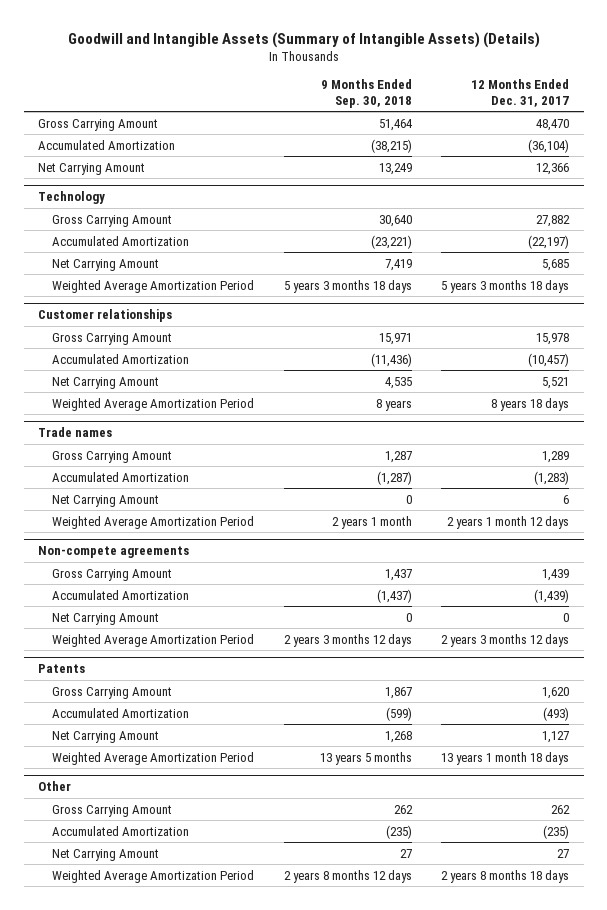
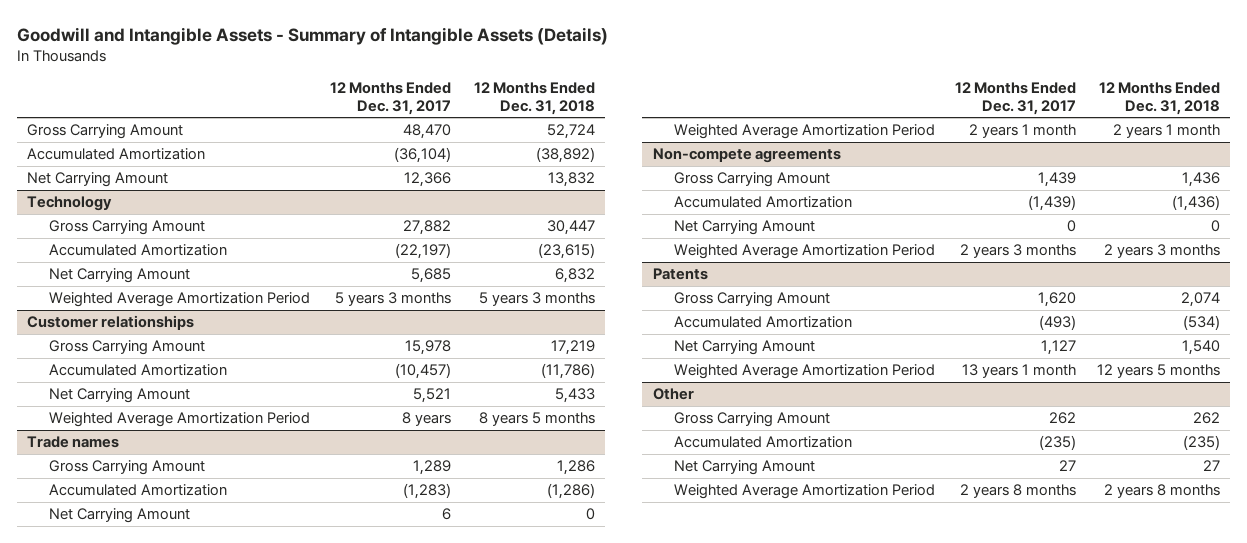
[67,31,540,48] Goodwill and Intangible Assets (Summary of Intangible Assets) (Details) -> [17,26,609,45] Goodwill and Intangible Assets - Summary of Intangible Assets (Details)
[320,79,412,108] 9 Months Ended Sep. 30, 2018 -> none
none -> [473,82,595,115] 12 Months Ended Dec. 31, 2018
[441,279,570,293] 5 years 3 months 18 days -> [335,292,452,307] 5 years 3 months
[491,397,570,411] 8 years 18 days -> [402,412,452,427] 8 years
[447,515,570,529] 2 years 1 month 12 days -> [969,124,1077,139] 2 years 1 month
[441,633,570,647] 2 years 3 months 12 days -> [960,244,1077,259] 2 years 3 months
[441,751,570,765] 13 years 1 month 18 days -> [962,364,1077,379] 13 years 1 month
[441,869,570,883] 2 years 8 months 18 days -> [960,484,1077,499] 2 years 8 months

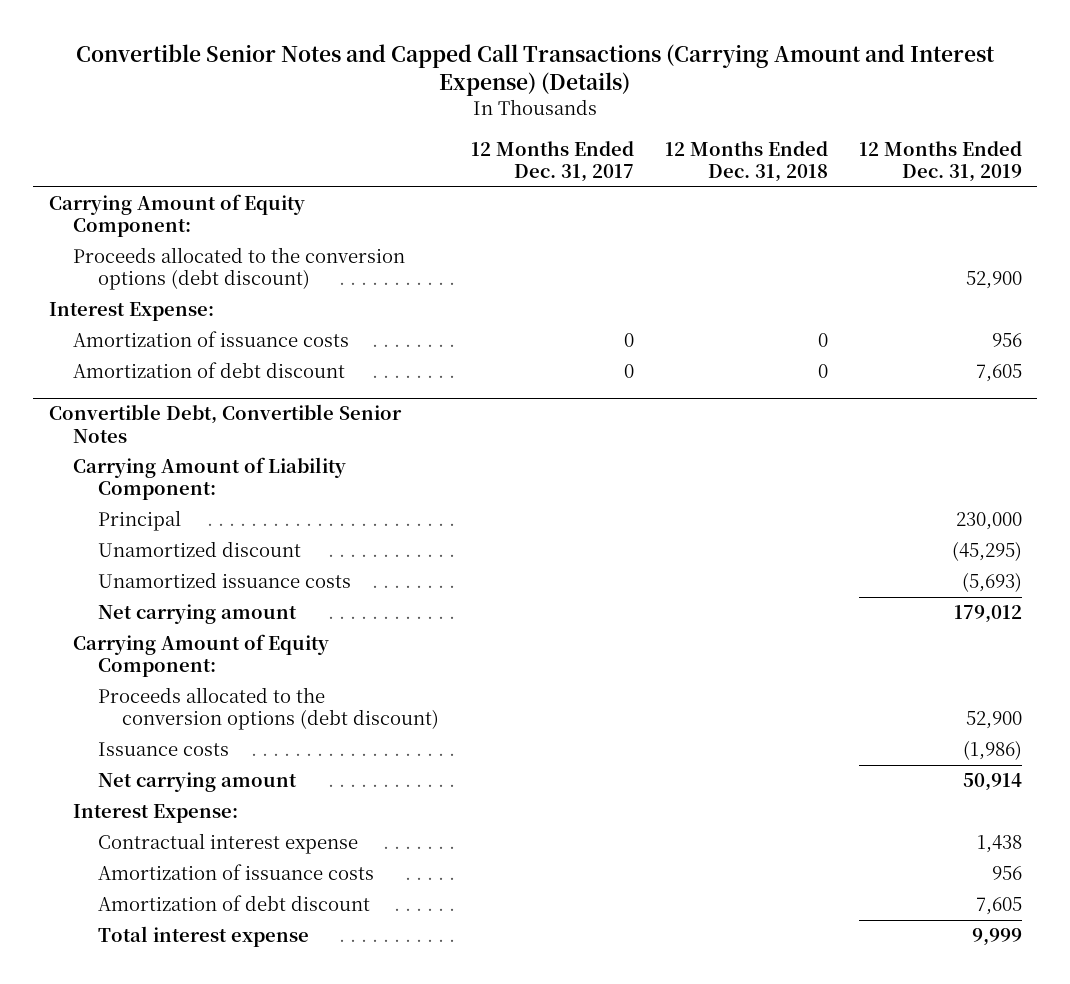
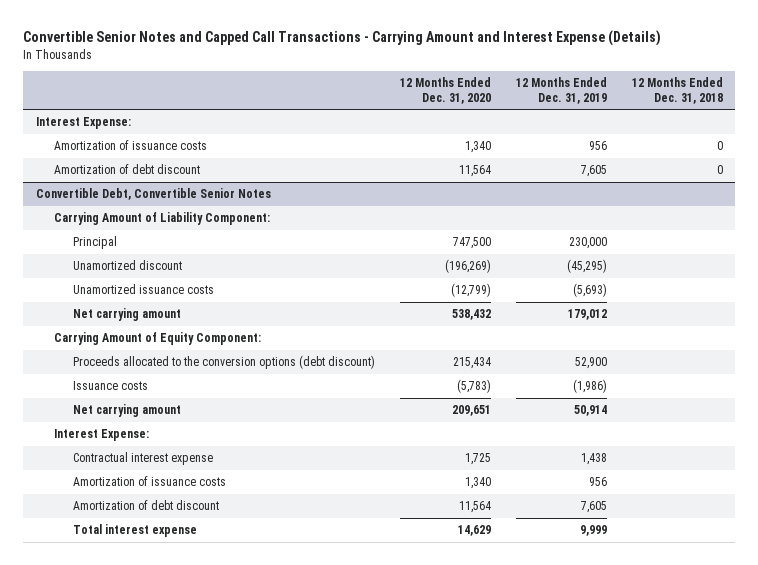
[76,43,996,97] Convertible Senior Notes and Capped Call Transactions (Carrying Amount and Interest Expense) (Details) -> [23,30,662,47] Convertible Senior Notes and Capped Call Transactions - Carrying Amount and Interest Expense (Details)
[470,140,634,183] 12 Months Ended Dec. 31, 2017 -> none
none -> [399,77,491,104] 12 Months Ended Dec. 31, 2020
[48,194,305,238] Carrying Amount of Equity Component: -> none
[73,247,406,291] Proceeds allocated to the conversion options (debt discount) -> none

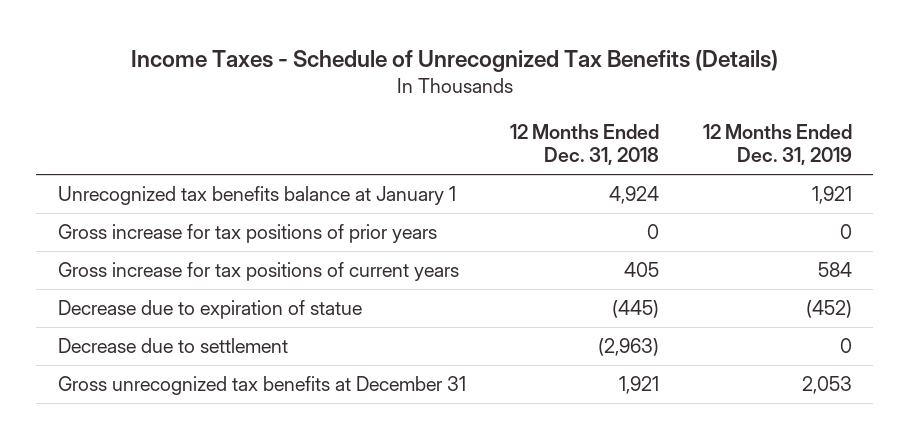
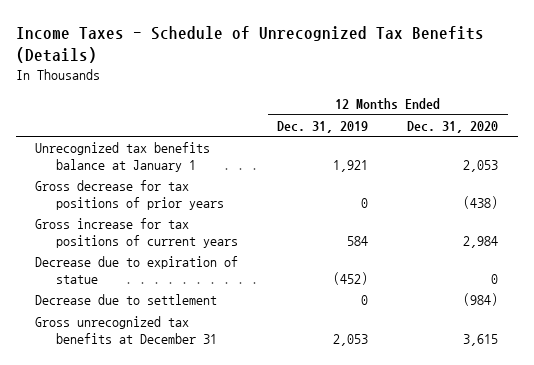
[509,123,659,166] 12 Months Ended Dec. 31, 2018 -> none
none -> [407,120,499,133] Dec. 31, 2020
[58,224,438,244] Gross increase for tax positions of prior years -> [35,180,225,210] Gross decrease for tax positions of prior years

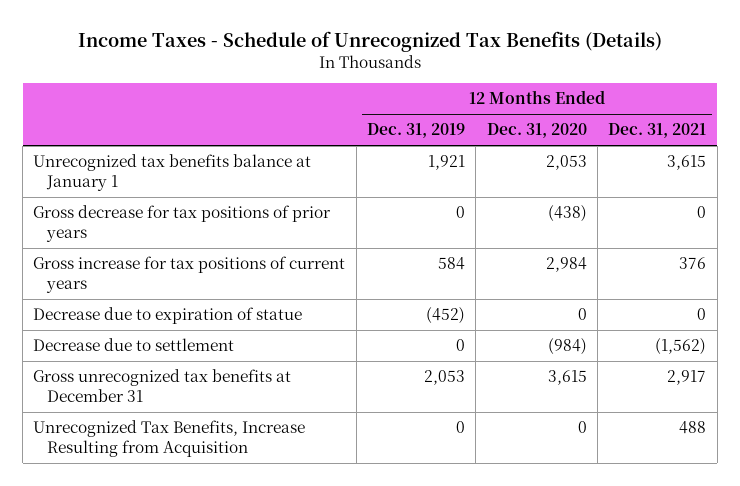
none -> [608,123,707,139] Dec. 31, 2021
none -> [33,420,306,458] Unrecognized Tax Benefits, Increase Resulting from Acquisition

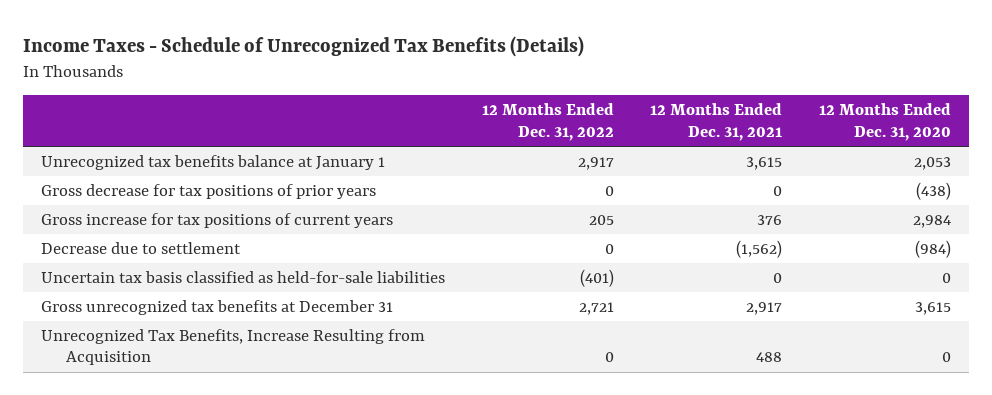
[367,123,466,139] Dec. 31, 2019 -> none
none -> [481,103,614,141] 12 Months Ended Dec. 31, 2022
[33,307,303,325] Decrease due to expiration of statue -> none
none -> [41,270,446,283] Uncertain tax basis classified as held-for-sale liabilities

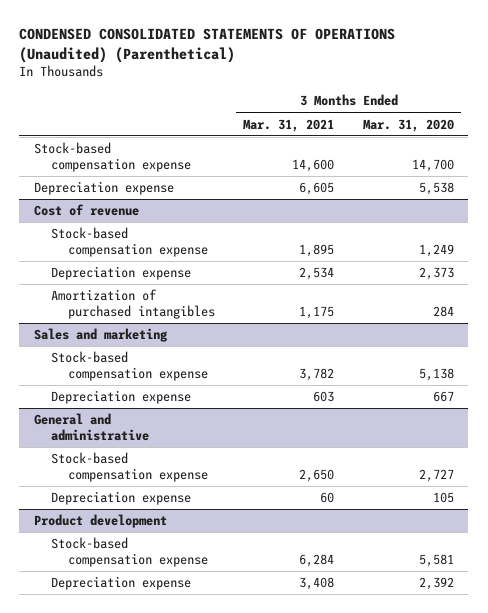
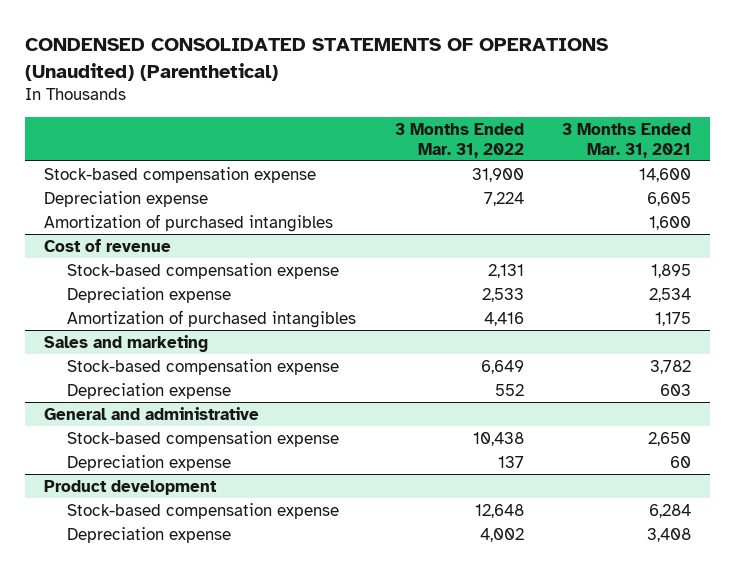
[363,118,455,132] Mar. 31, 2020 -> none
none -> [394,123,524,158] 3 Months Ended Mar. 31, 2022
none -> [44,213,334,232] Amortization of purchased intangibles

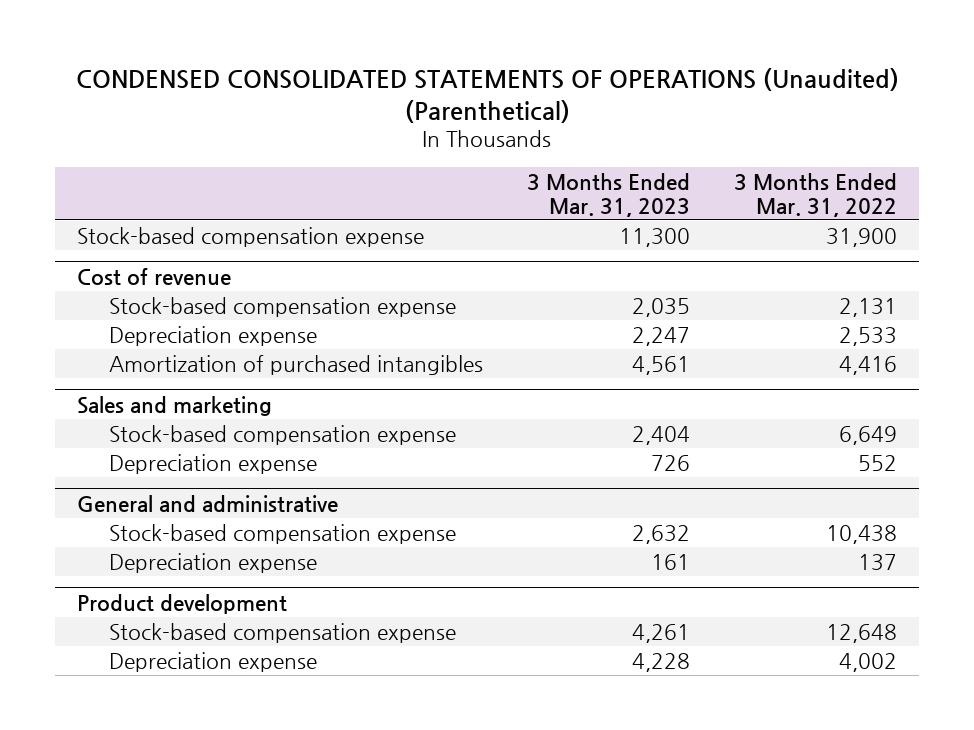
[561,123,691,158] 3 Months Ended Mar. 31, 2021 -> none
none -> [526,172,690,217] 3 Months Ended Mar. 31, 2023
[44,190,209,207] Depreciation expense -> none
[44,213,334,232] Amortization of purchased intangibles -> none

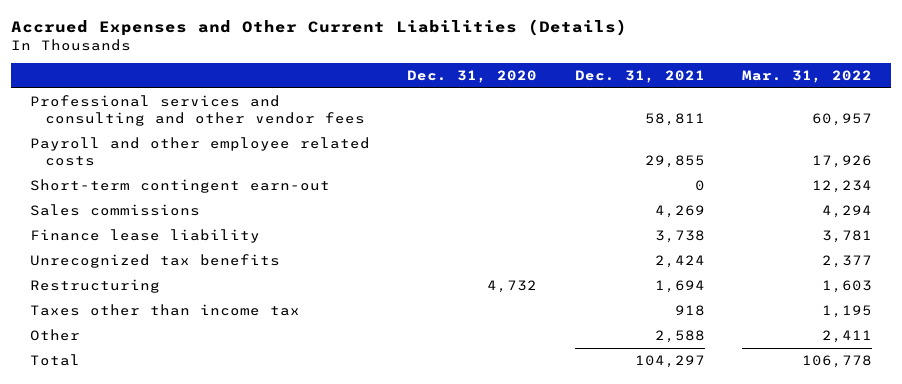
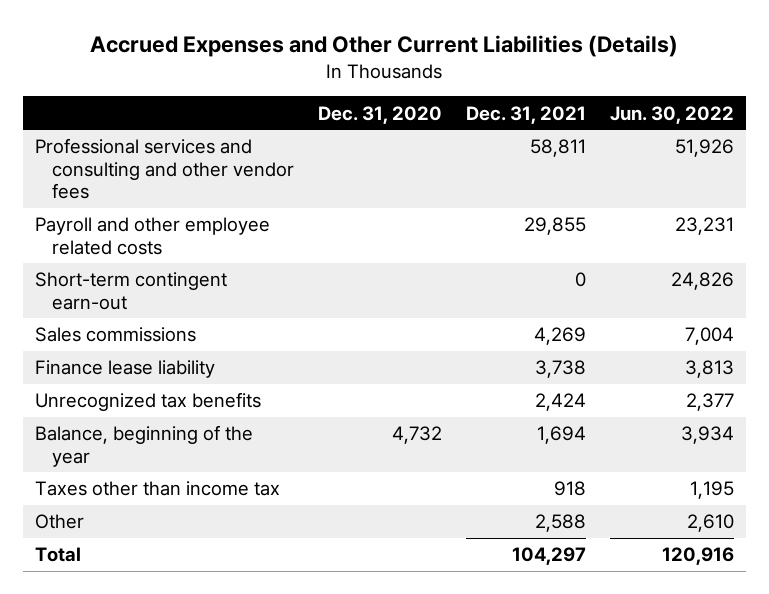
[742,69,873,83] Mar. 31, 2022 -> none
none -> [610,105,735,124] Jun. 30, 2022
[29,279,160,294] Restructuring -> [34,425,253,467] Balance, beginning of the year

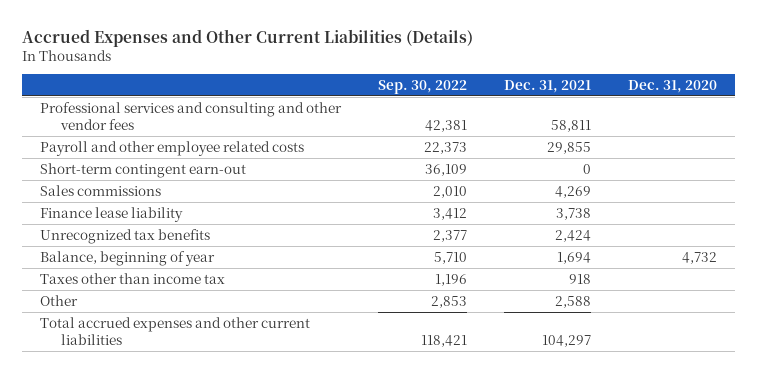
[610,105,735,124] Jun. 30, 2022 -> none
none -> [378,79,468,94] Sep. 30, 2022
[34,425,253,467] Balance, beginning of the year -> [40,250,216,266] Balance, beginning of year
[34,547,81,563] Total -> [40,316,311,345] Total accrued expenses and other current liabilities

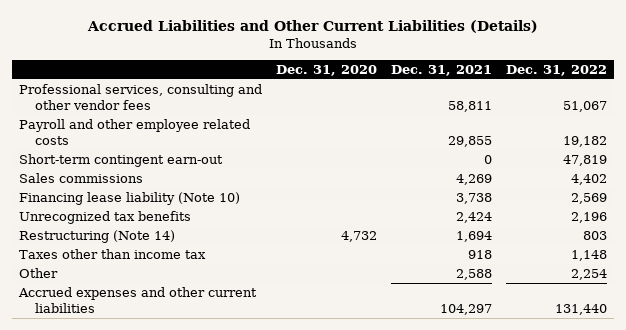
[22,28,474,47] Accrued Expenses and Other Current Liabilities (Details) -> [87,20,539,34] Accrued Liabilities and Other Current Liabilities (Details)
[378,79,468,94] Sep. 30, 2022 -> none
none -> [506,64,608,76] Dec. 31, 2022
[40,101,343,130] Professional services and consulting and other vendor fees -> [19,84,263,110] Professional services, consulting and other vendor fees
[40,206,184,222] Finance lease liability -> [19,192,241,206] Financing lease liability (Note 10)
[40,250,216,266] Balance, beginning of year -> [19,230,176,244] Restructuring (Note 14)
[40,316,311,345] Total accrued expenses and other current liabilities -> [18,287,258,313] Accrued expenses and other current liabilities

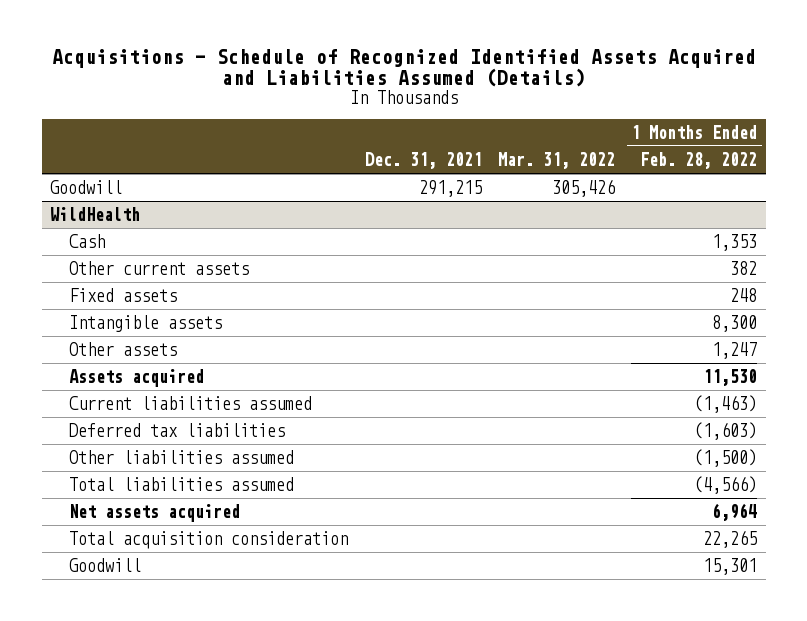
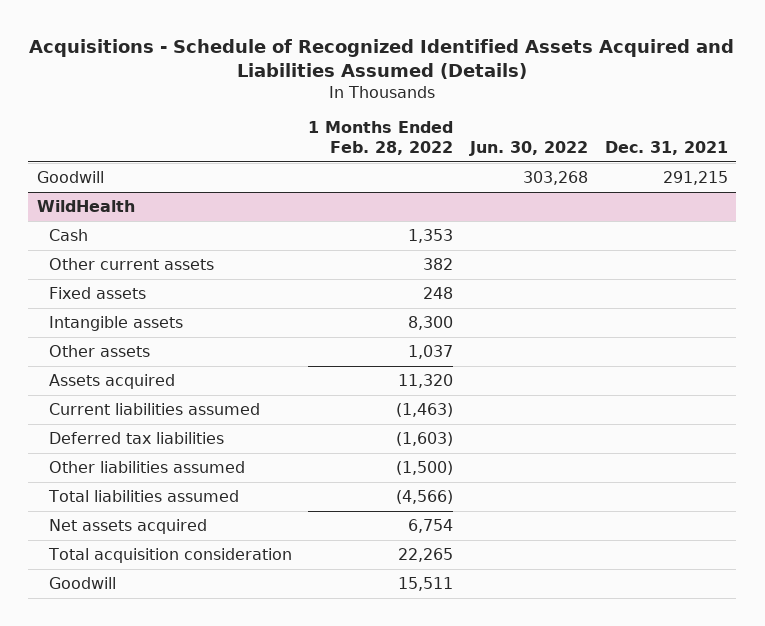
[498,151,616,169] Mar. 31, 2022 -> none
none -> [469,140,589,156] Jun. 30, 2022
[712,342,758,360] 1,247 -> [408,345,454,360] 1,037
[703,369,758,387] 11,530 -> [398,374,454,389] 11,320
[712,503,758,522] 6,964 -> [408,519,454,534] 6,754
[703,558,758,576] 15,301 -> [398,577,454,592] 15,511

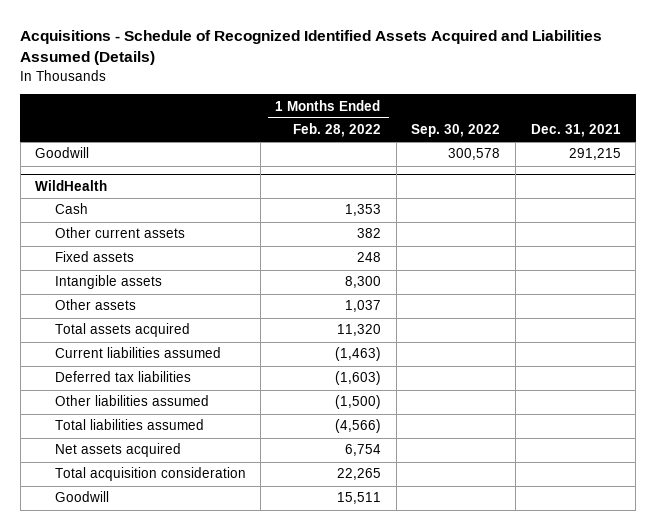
[469,140,589,156] Jun. 30, 2022 -> none
none -> [411,124,501,138] Sep. 30, 2022
[48,374,175,390] Assets acquired -> [54,323,190,338] Total assets acquired

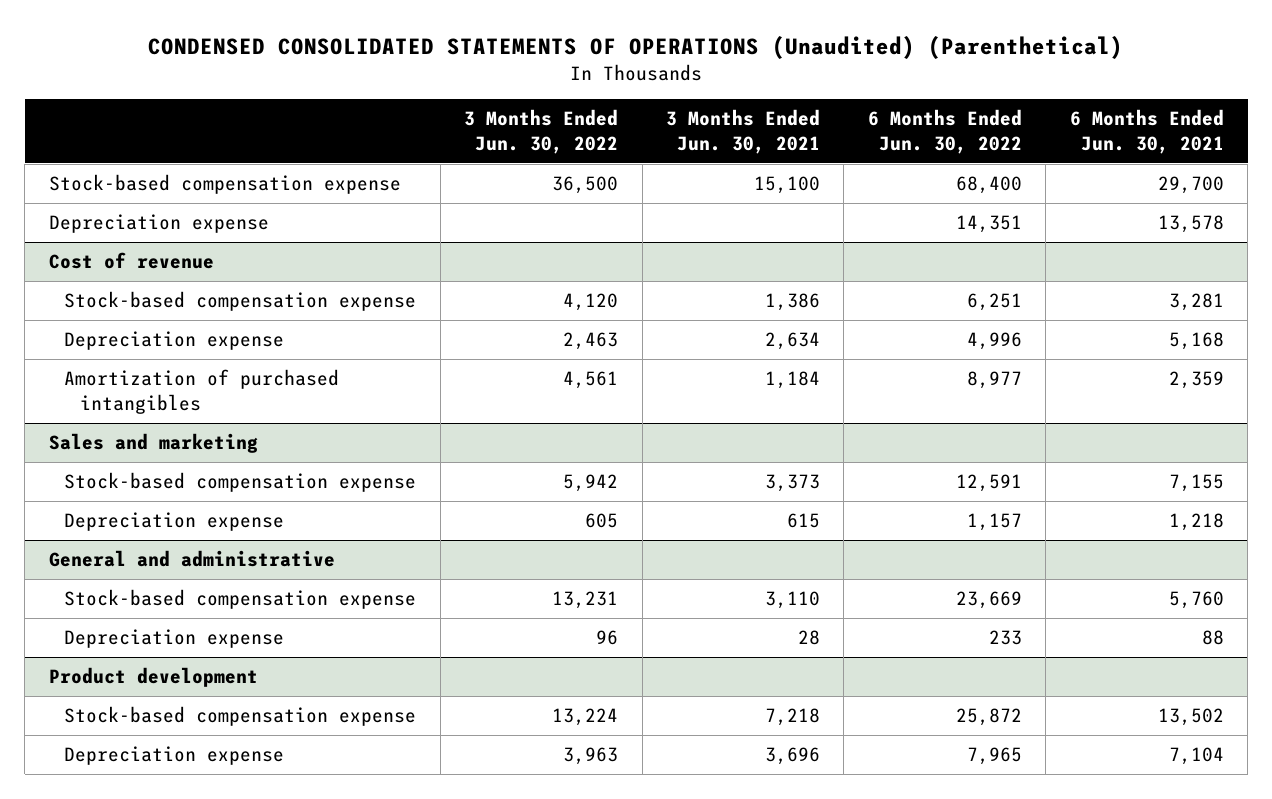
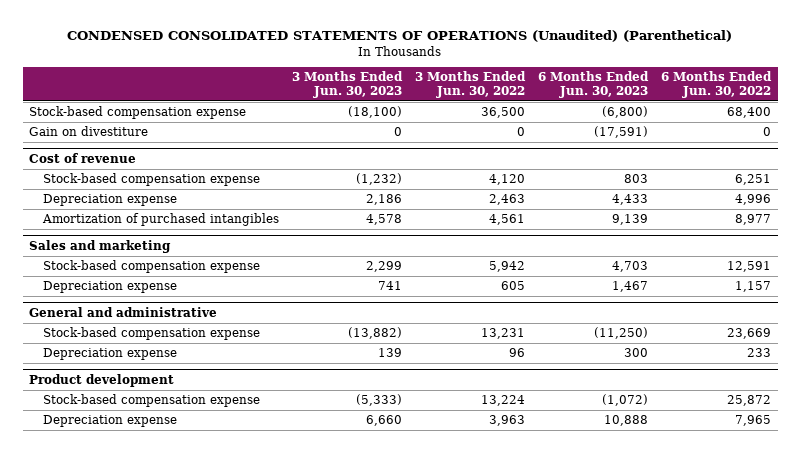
[666,109,821,154] 3 Months Ended Jun. 30, 2021 -> none
[1069,109,1224,154] 6 Months Ended Jun. 30, 2021 -> none
none -> [291,71,403,98] 3 Months Ended Jun. 30, 2023
none -> [538,71,650,98] 6 Months Ended Jun. 30, 2023
[48,214,269,234] Depreciation expense -> none
none -> [29,126,149,137] Gain on divestiture

